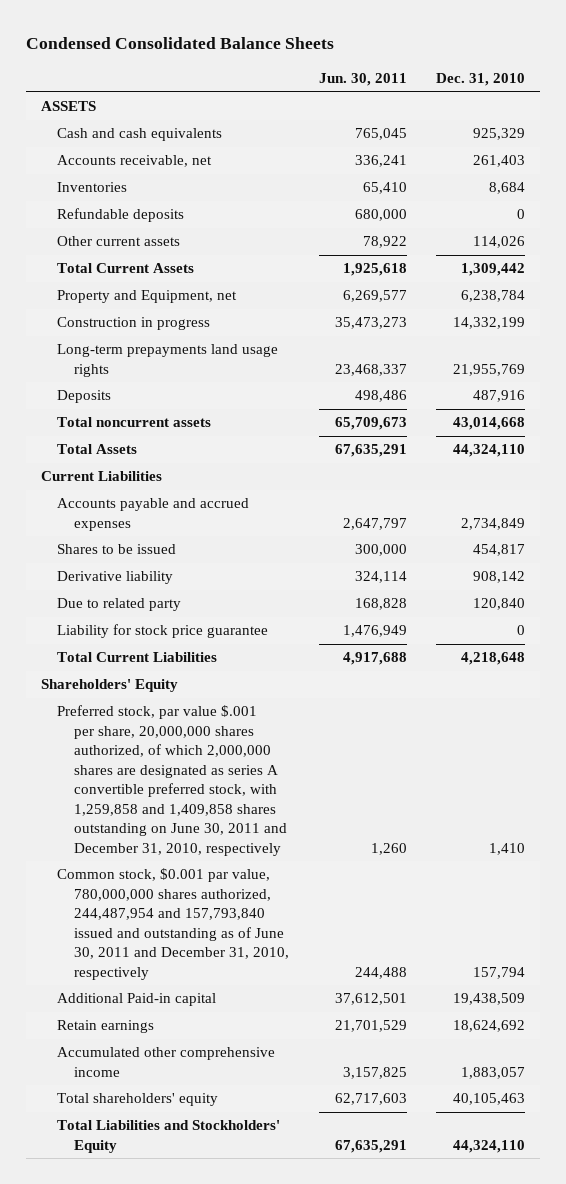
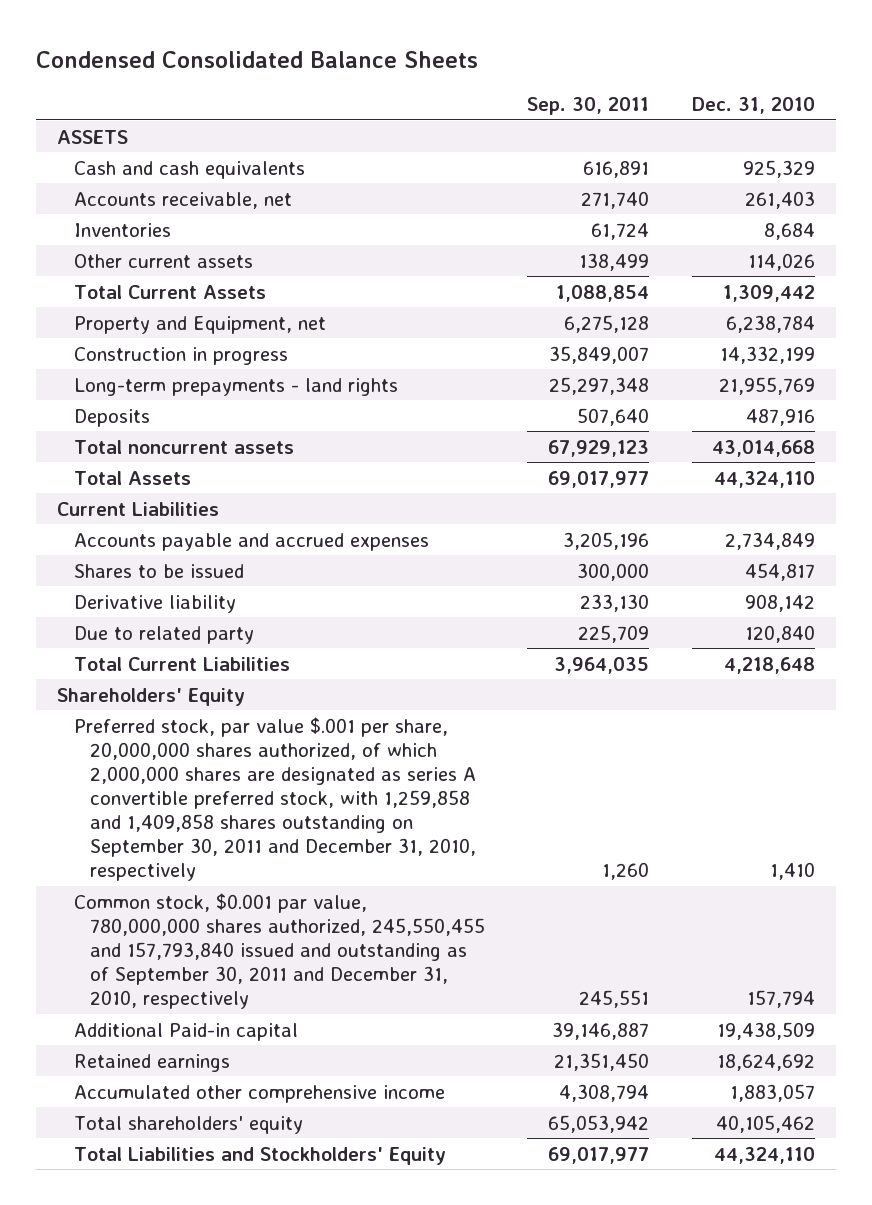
[318,73,407,87] Jun. 30, 2011 -> none
none -> [527,97,650,116] Sep. 30, 2011
[57,208,185,223] Refundable deposits -> none
[57,344,279,377] Long-term prepayments land usage rights -> [73,377,398,396] Long-term prepayments - land rights
[57,624,269,639] Liability for stock price guarantee -> none
[57,705,287,856] Preferred stock, par value $.001 per share, 20,000,000 shares authorized, of which 2,000,000 shares are designated as series A convertible preferred stock, with 1,259,858 and 1,409,858 shares outstanding on June 30, 2011 and December 31, 2010, respectively -> [73,716,477,882] Preferred stock, par value $.001 per share, 20,000,000 shares authorized, of which 2,000,000 shares are designated as series A convertible preferred stock, with 1,259,858 and 1,409,858 shares outstanding on September 30, 2011 and December 31, 2010, respectively
[57,868,289,980] Common stock, $0.001 par value, 780,000,000 shares authorized, 244,487,954 and 157,793,840 issued and outstanding as of June 30, 2011 and December 31, 2010, respectively -> [73,892,486,1010] Common stock, $0.001 par value, 780,000,000 shares authorized, 245,550,455 and 157,793,840 issued and outstanding as of September 30, 2011 and December 31, 2010, respectively
[57,1020,155,1034] Retain earnings -> [73,1053,230,1072] Retained earnings
[453,1093,526,1106] 40,105,463 -> [715,1114,815,1133] 40,105,462

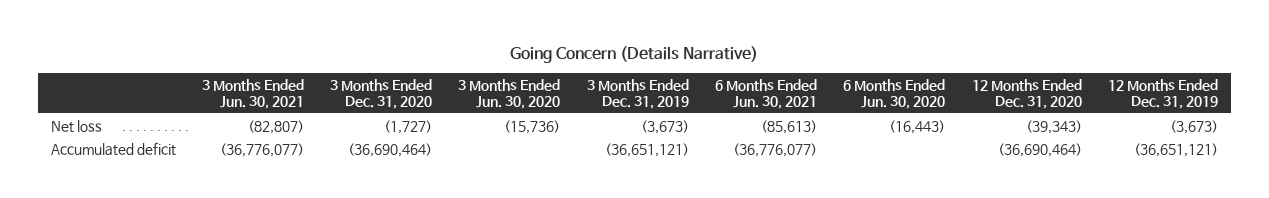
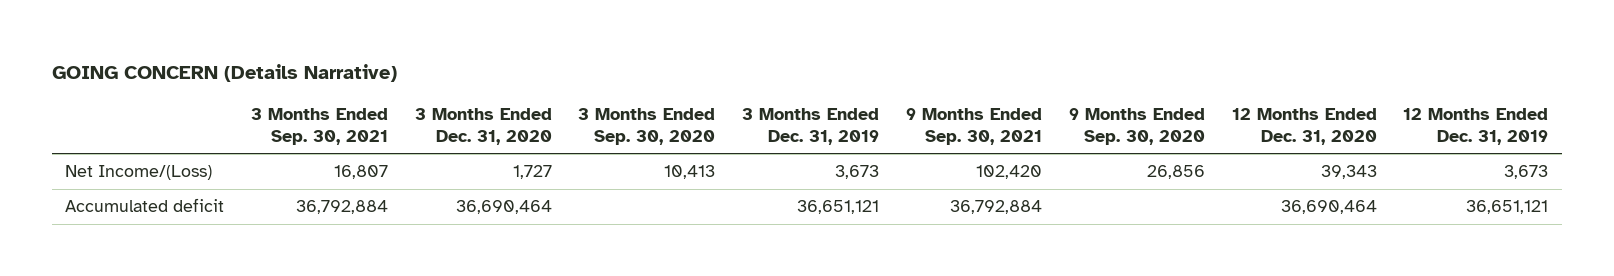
[510,46,759,64] Going Concern (Details Narrative) -> [51,63,397,82] GOING CONCERN (Details Narrative)
[201,78,304,110] 3 Months Ended Jun. 30, 2021 -> none
[458,78,561,110] 3 Months Ended Jun. 30, 2020 -> none
[715,78,818,110] 6 Months Ended Jun. 30, 2021 -> none
[843,78,946,110] 6 Months Ended Jun. 30, 2020 -> none
none -> [250,107,388,145] 3 Months Ended Sep. 30, 2021
none -> [578,107,716,145] 3 Months Ended Sep. 30, 2020
none -> [906,107,1043,145] 9 Months Ended Sep. 30, 2021
none -> [1068,107,1205,145] 9 Months Ended Sep. 30, 2020
[50,119,102,133] Net loss -> [65,165,213,181] Net Income/(Loss)
[384,119,433,134] (1,727) -> [512,165,552,180] 1,727
[640,119,689,134] (3,673) -> [835,165,880,180] 3,673
[1025,119,1082,134] (39,343) -> [1320,165,1377,180] 39,343
[1169,119,1218,134] (3,673) -> [1504,165,1549,180] 3,673
[348,142,433,157] (36,690,464) -> [455,200,552,215] 36,690,464
[604,142,689,157] (36,651,121) -> [797,200,880,215] 36,651,121
[997,142,1082,157] (36,690,464) -> [1280,200,1377,215] 36,690,464
[1133,142,1218,157] (36,651,121) -> [1466,200,1549,215] 36,651,121

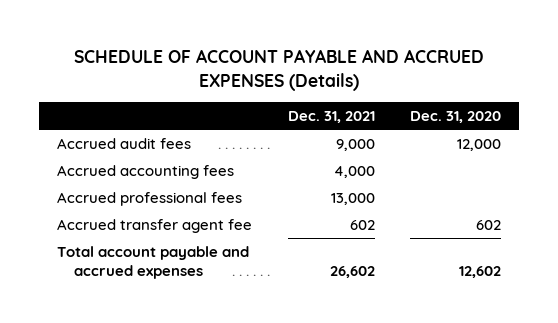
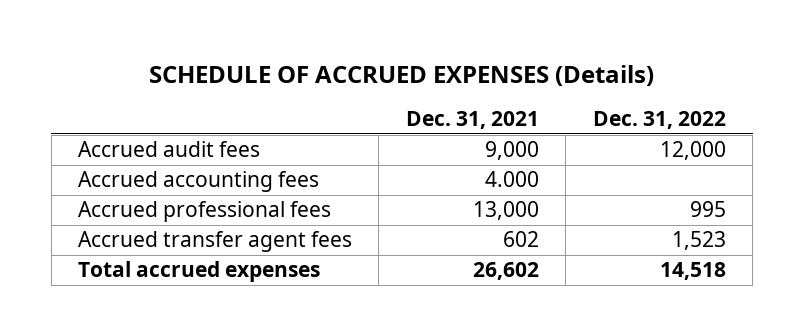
[74,49,485,91] SCHEDULE OF ACCOUNT PAYABLE AND ACCRUED EXPENSES (Details) -> [148,65,654,87] SCHEDULE OF ACCRUED EXPENSES (Details)
[409,110,501,123] Dec. 31, 2020 -> none
none -> [592,111,726,130] Dec. 31, 2022
[333,166,375,179] 4,000 -> [484,171,539,188] 4.000
[57,219,253,234] Accrued transfer agent fee -> [78,231,353,253] Accrued transfer agent fees
[57,246,250,279] Total account payable and accrued expenses -> [78,261,321,283] Total accrued expenses

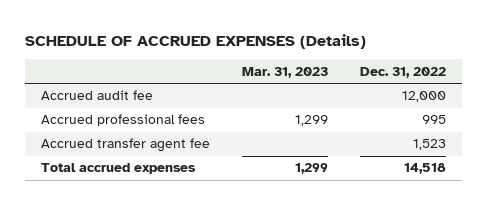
[405,111,539,130] Dec. 31, 2021 -> none
none -> [242,66,329,78] Mar. 31, 2023
[78,171,320,193] Accrued accounting fees -> none
[78,141,261,158] Accrued audit fees -> [41,90,154,101] Accrued audit fee
[78,231,353,253] Accrued transfer agent fees -> [41,138,211,153] Accrued transfer agent fee

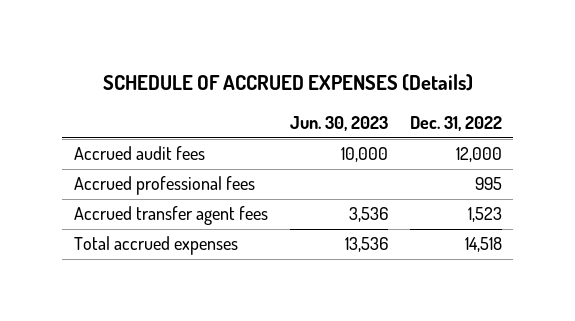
[242,66,329,78] Mar. 31, 2023 -> none
none -> [289,116,388,132] Jun. 30, 2023
[41,90,154,101] Accrued audit fee -> [73,146,205,161] Accrued audit fees
[41,138,211,153] Accrued transfer agent fee -> [73,206,268,226] Accrued transfer agent fees

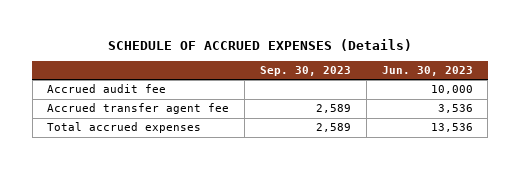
[409,116,502,132] Dec. 31, 2022 -> none
none -> [259,66,351,77] Sep. 30, 2023
[73,176,255,196] Accrued professional fees -> none
[73,146,205,161] Accrued audit fees -> [47,84,167,94] Accrued audit fee
[73,206,268,226] Accrued transfer agent fees -> [47,103,230,115] Accrued transfer agent fee

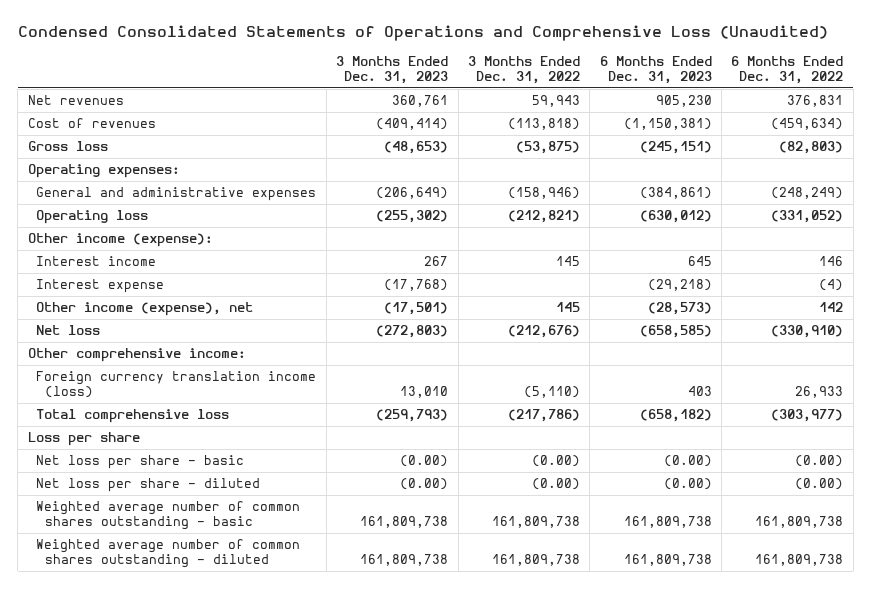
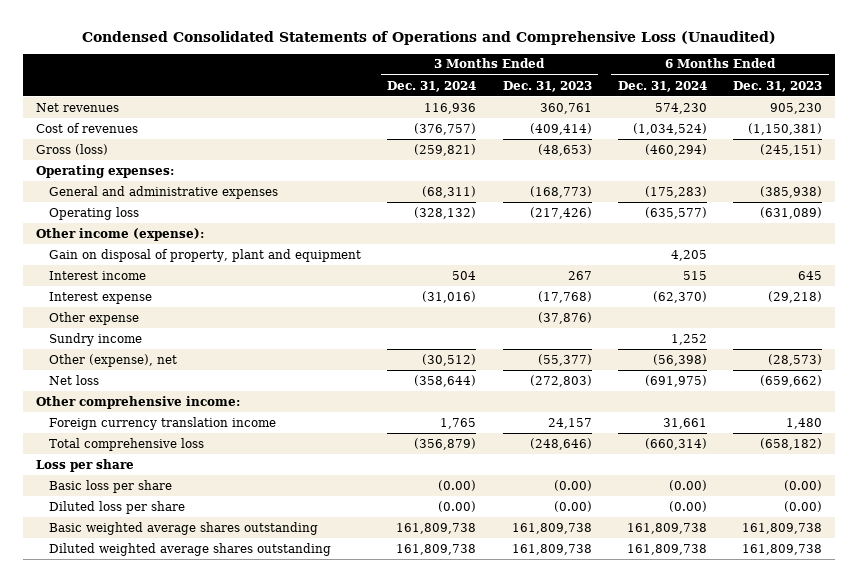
[467,56,580,85] 3 Months Ended Dec. 31, 2022 -> none
[731,56,844,85] 6 Months Ended Dec. 31, 2022 -> none
none -> [387,80,477,92] Dec. 31, 2024
none -> [617,80,707,92] Dec. 31, 2024
[27,141,108,152] Gross loss -> [36,143,109,155] Gross (loss)
[376,187,449,200] (206,649) -> [529,185,592,198] (168,773)
[639,187,712,200] (384,861) -> [759,185,822,198] (385,938)
[376,210,449,224] (255,302) -> [529,206,592,219] (217,426)
[639,210,712,224] (630,012) -> [759,206,822,219] (631,089)
none -> [49,248,362,262] Gain on disposal of property, plant and equipment
none -> [49,311,140,325] Other expense
none -> [49,332,143,346] Sundry income
[36,302,254,317] Other income (expense), net -> [49,353,178,367] Other (expense), net
[384,302,449,316] (17,501) -> [537,353,592,366] (55,377)
[639,325,712,339] (658,585) -> [759,374,822,387] (659,662)
[36,371,317,399] Foreign currency translation income (loss) -> [49,416,277,430] Foreign currency translation income
[400,386,449,399] 13,010 -> [547,417,592,429] 24,157
[687,386,712,397] 403 -> [785,417,822,429] 1,480
[376,409,449,423] (259,793) -> [529,437,592,450] (248,646)
[36,455,245,470] Net loss per share - basic -> [49,479,173,493] Basic loss per share
[36,478,261,493] Net loss per share - diluted -> [49,500,186,514] Diluted loss per share
[36,501,301,531] Weighted average number of common shares outstanding - basic -> [49,521,319,535] Basic weighted average shares outstanding
[36,539,301,569] Weighted average number of common shares outstanding - diluted -> [49,542,332,556] Diluted weighted average shares outstanding

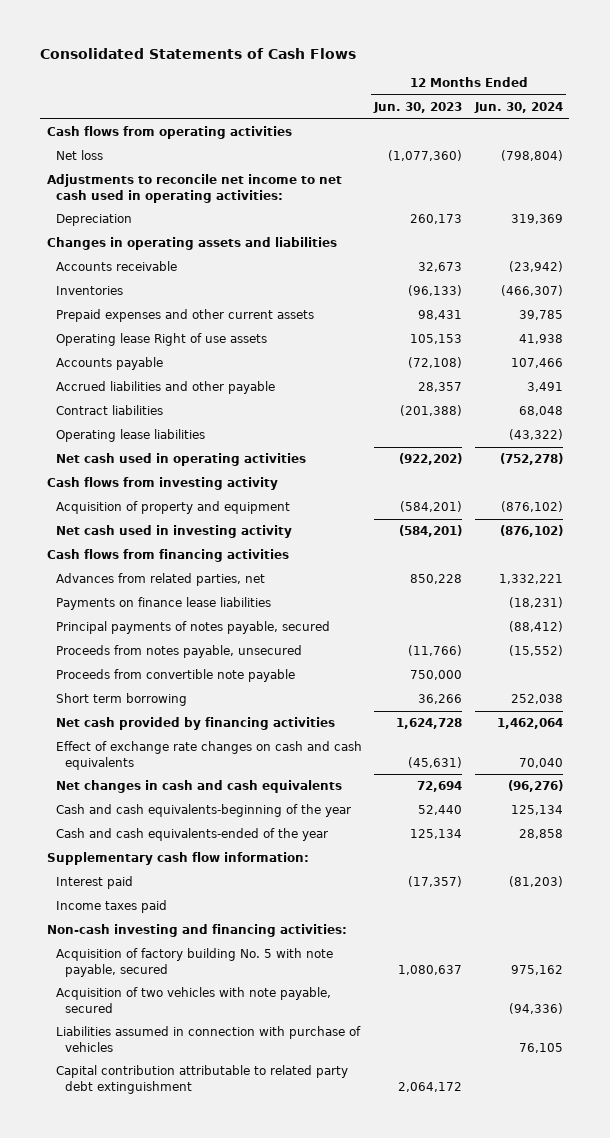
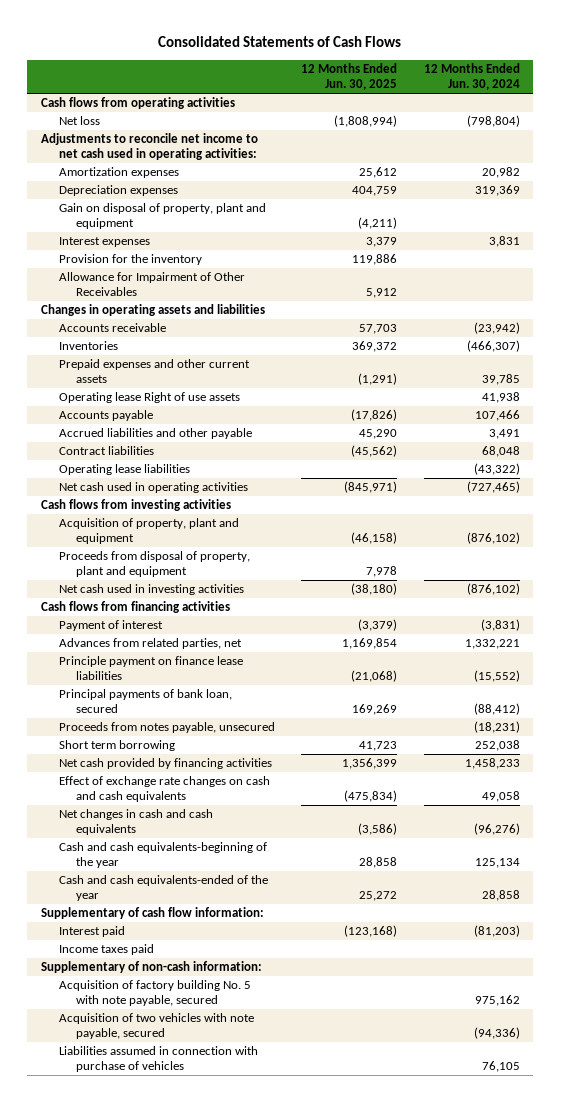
[373,102,463,114] Jun. 30, 2023 -> none
none -> [301,63,398,91] 12 Months Ended Jun. 30, 2025
none -> [58,167,179,179] Amortization expenses
[55,214,132,227] Depreciation -> [58,185,178,197] Depreciation expenses
none -> [58,203,266,230] Gain on disposal of property, plant and equipment
none -> [58,237,150,248] Interest expenses
none -> [58,254,202,266] Provision for the inventory
none -> [58,272,245,297] Allowance for Impairment of Other Receivables
[500,453,564,466] (752,278) -> [466,481,520,494] (727,465)
[46,477,278,491] Cash flows from investing activity -> [40,499,231,512] Cash flows from investing activities
[55,501,290,515] Acquisition of property and equipment -> [58,518,239,545] Acquisition of property, plant and equipment
none -> [58,551,250,578] Proceeds from disposal of property, plant and equipment
[55,525,292,539] Net cash used in investing activity -> [58,584,244,596] Net cash used in investing activities
none -> [58,620,163,632] Payment of interest
[55,669,295,683] Proceeds from convertible note payable -> none
[55,597,271,611] Payments on finance lease liabilities -> [58,656,243,681] Principle payment on finance lease liabilities
[509,597,564,609] (18,231) -> [473,670,520,683] (15,552)
[55,621,330,635] Principal payments of notes payable, secured -> [58,689,232,714] Principal payments of bank loan, secured
[509,645,564,657] (15,552) -> [473,721,520,734] (18,231)
[497,718,564,730] 1,462,064 -> [464,758,520,770] 1,458,233
[519,757,564,768] 70,040 -> [481,791,520,803] 49,058
[46,852,309,866] Supplementary cash flow information: -> [40,907,264,920] Supplementary of cash flow information:
[46,924,347,938] Non-cash investing and financing activities: -> [40,961,262,974] Supplementary of non-cash information:
[55,1065,348,1094] Capital contribution attributable to related party debt extinguishment -> none

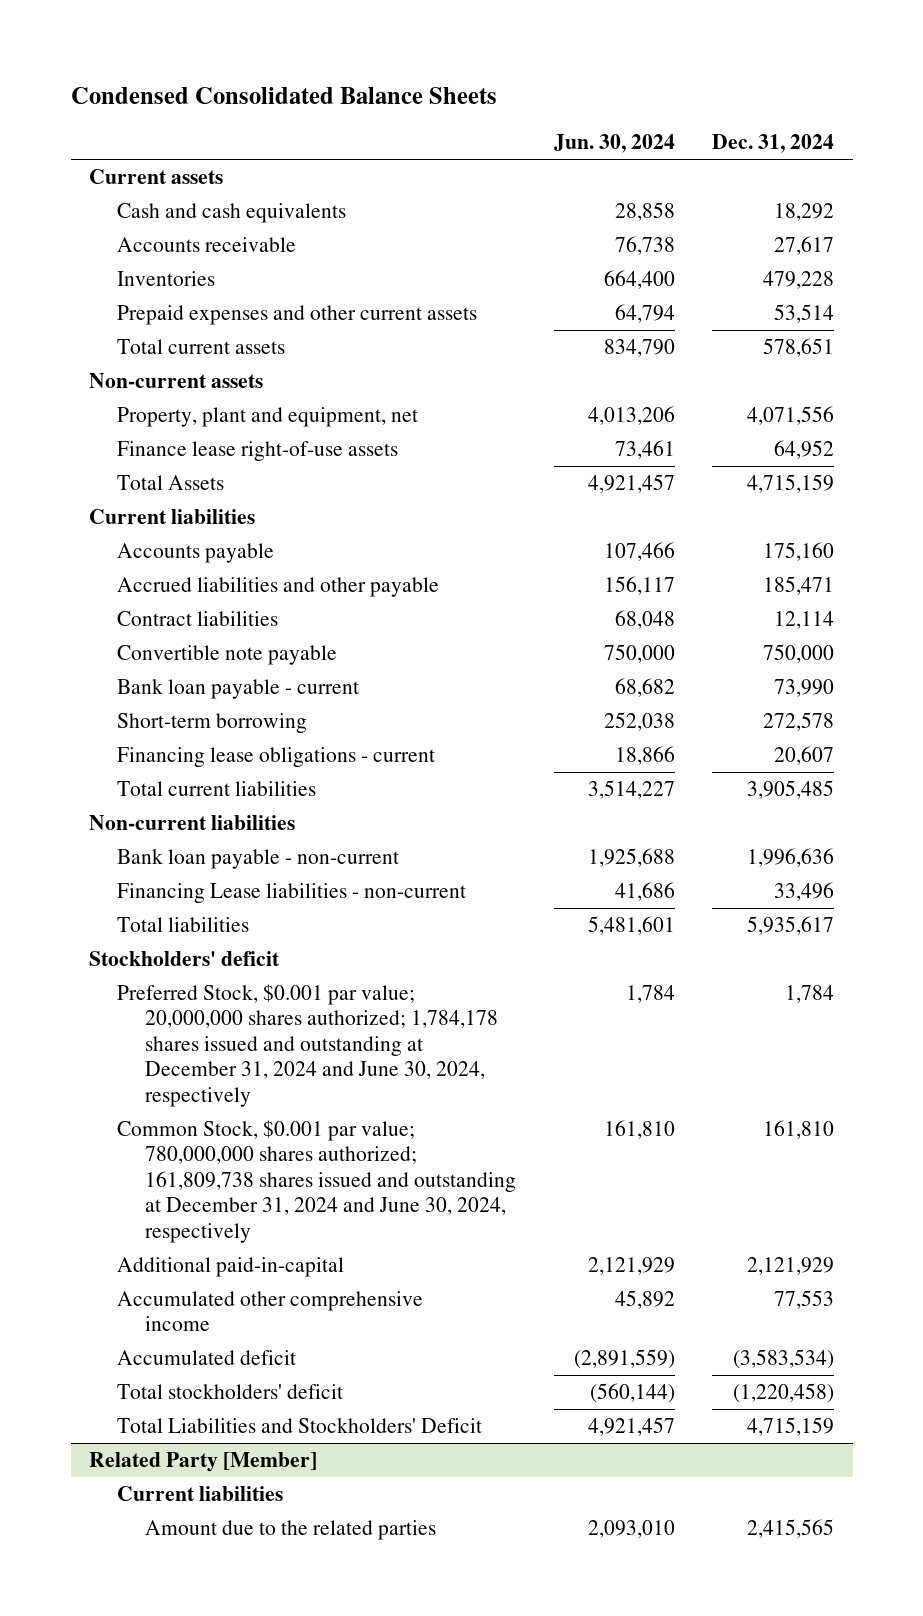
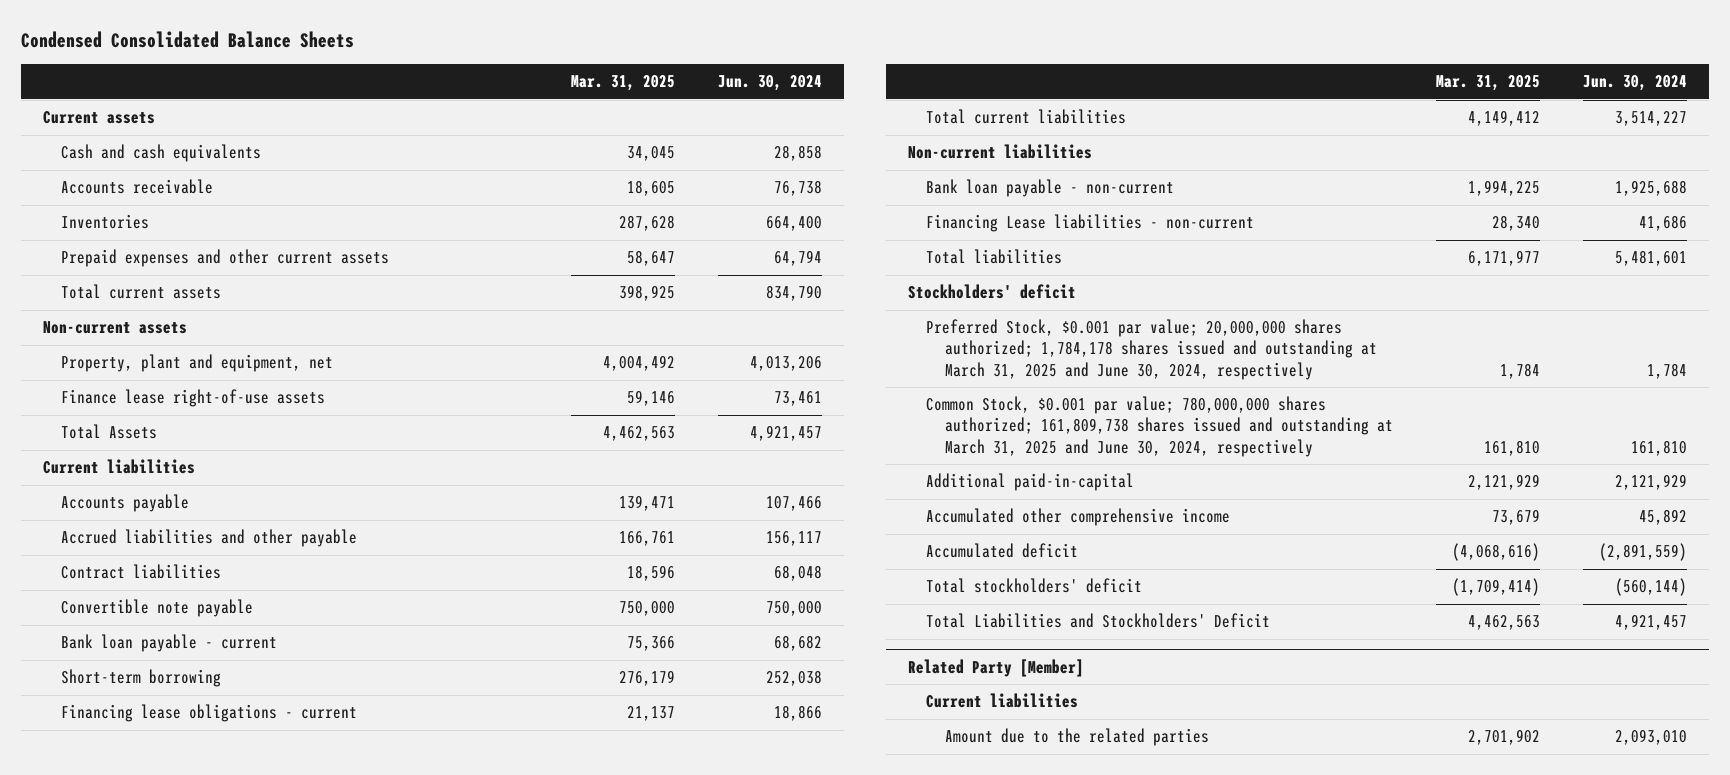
[712,134,835,154] Dec. 31, 2024 -> none
none -> [570,75,675,92] Mar. 31, 2025
[117,983,499,1107] Preferred Stock, $0.001 par value; 20,000,000 shares authorized; 1,784,178 shares issued and outstanding at December 31, 2024 and June 30, 2024, respectively -> [926,319,1377,380] Preferred Stock, $0.001 par value; 20,000,000 shares authorized; 1,784,178 shares issued and outstanding at March 31, 2025 and June 30, 2024, respectively
[117,1119,517,1243] Common Stock, $0.001 par value; 780,000,000 shares authorized; 161,809,738 shares issued and outstanding at December 31, 2024 and June 30, 2024, respectively -> [926,396,1393,457] Common Stock, $0.001 par value; 780,000,000 shares authorized; 161,809,738 shares issued and outstanding at March 31, 2025 and June 30, 2024, respectively

